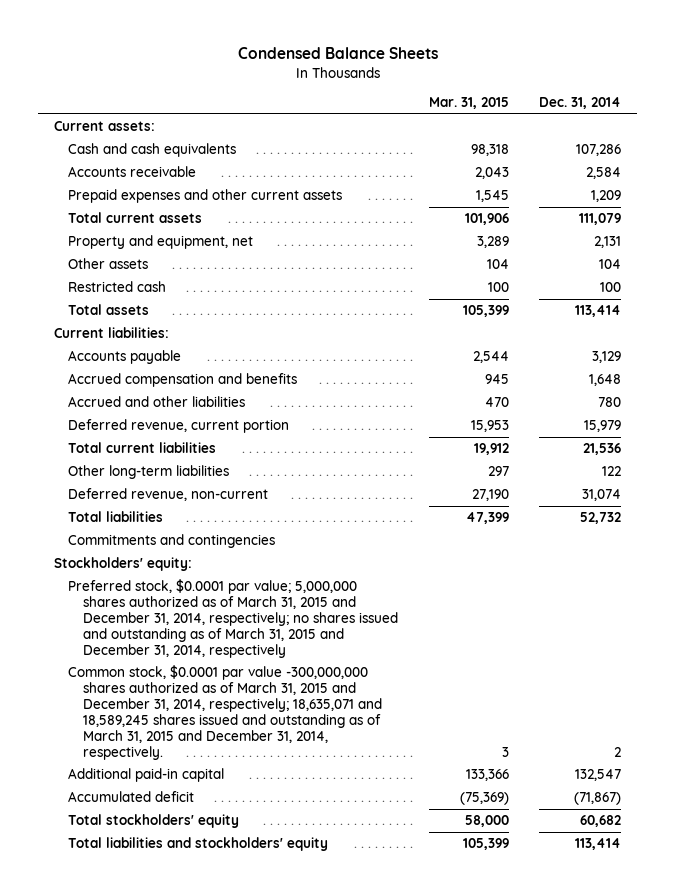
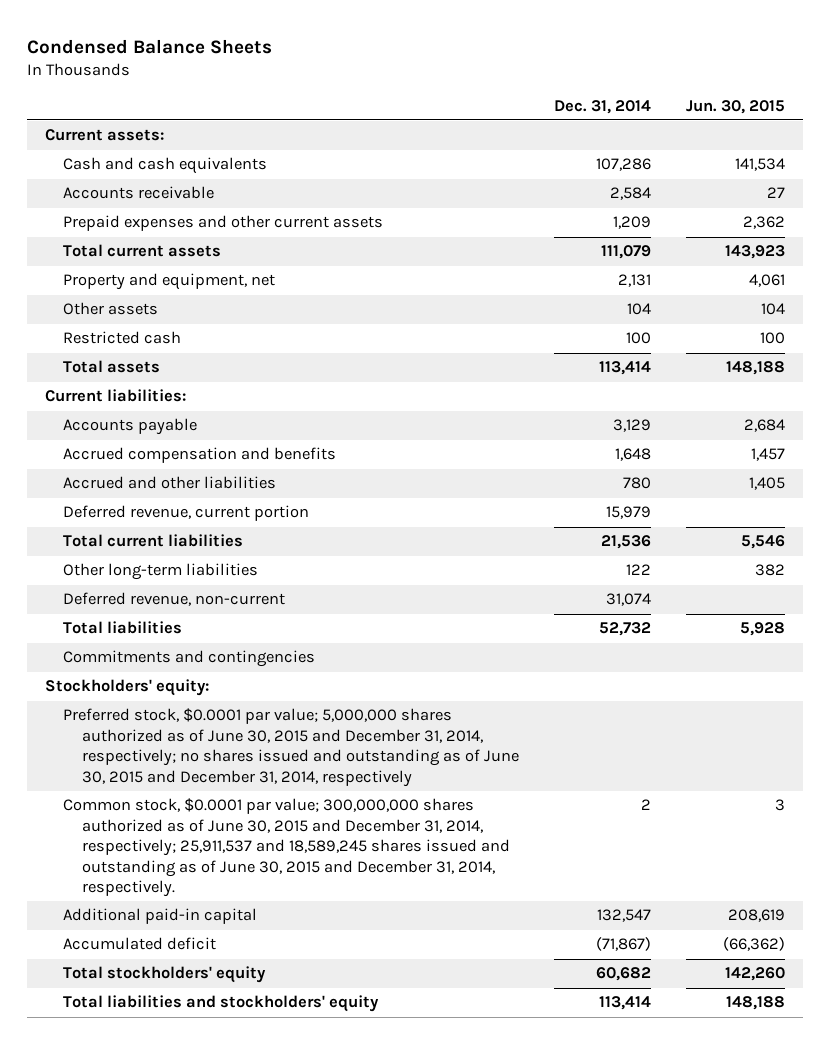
[428,97,509,110] Mar. 31, 2015 -> none
none -> [686,99,786,114] Jun. 30, 2015
[68,579,399,658] Preferred stock, $0.0001 par value; 5,000,000 shares authorized as of March 31, 2015 and December 31, 2014, respectively; no shares issued and outstanding as of March 31, 2015 and December 31, 2014, respectively -> [63,708,519,787] Preferred stock, $0.0001 par value; 5,000,000 shares authorized as of June 30, 2015 and December 31, 2014, respectively; no shares issued and outstanding as of June 30, 2015 and December 31, 2014, respectively
[68,665,383,760] Common stock, $0.0001 par value -300,000,000 shares authorized as of March 31, 2015 and December 31, 2014, respectively; 18,635,071 and 18,589,245 shares issued and outstanding as of March 31, 2015 and December 31, 2014, respectively. -> [63,798,510,898] Common stock, $0.0001 par value; 300,000,000 shares authorized as of June 30, 2015 and December 31, 2014, respectively; 25,911,537 and 18,589,245 shares issued and outstanding as of June 30, 2015 and December 31, 2014, respectively.

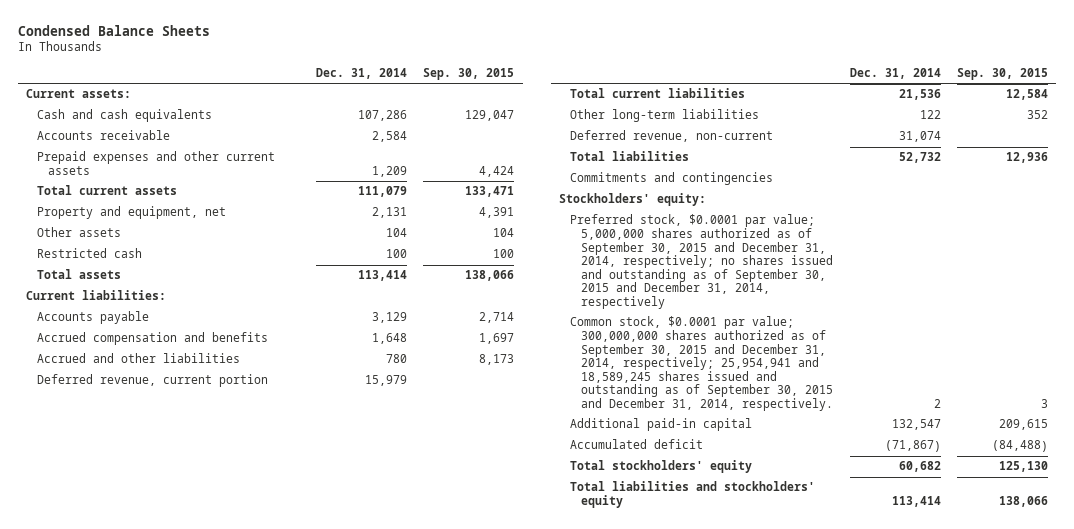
[686,99,786,114] Jun. 30, 2015 -> none
none -> [423,68,515,81] Sep. 30, 2015
[63,708,519,787] Preferred stock, $0.0001 par value; 5,000,000 shares authorized as of June 30, 2015 and December 31, 2014, respectively; no shares issued and outstanding as of June 30, 2015 and December 31, 2014, respectively -> [570,214,834,309] Preferred stock, $0.0001 par value; 5,000,000 shares authorized as of September 30, 2015 and December 31, 2014, respectively; no shares issued and outstanding as of September 30, 2015 and December 31, 2014, respectively
[63,798,510,898] Common stock, $0.0001 par value; 300,000,000 shares authorized as of June 30, 2015 and December 31, 2014, respectively; 25,911,537 and 18,589,245 shares issued and outstanding as of June 30, 2015 and December 31, 2014, respectively. -> [570,316,834,411] Common stock, $0.0001 par value; 300,000,000 shares authorized as of September 30, 2015 and December 31, 2014, respectively; 25,954,941 and 18,589,245 shares issued and outstanding as of September 30, 2015 and December 31, 2014, respectively.

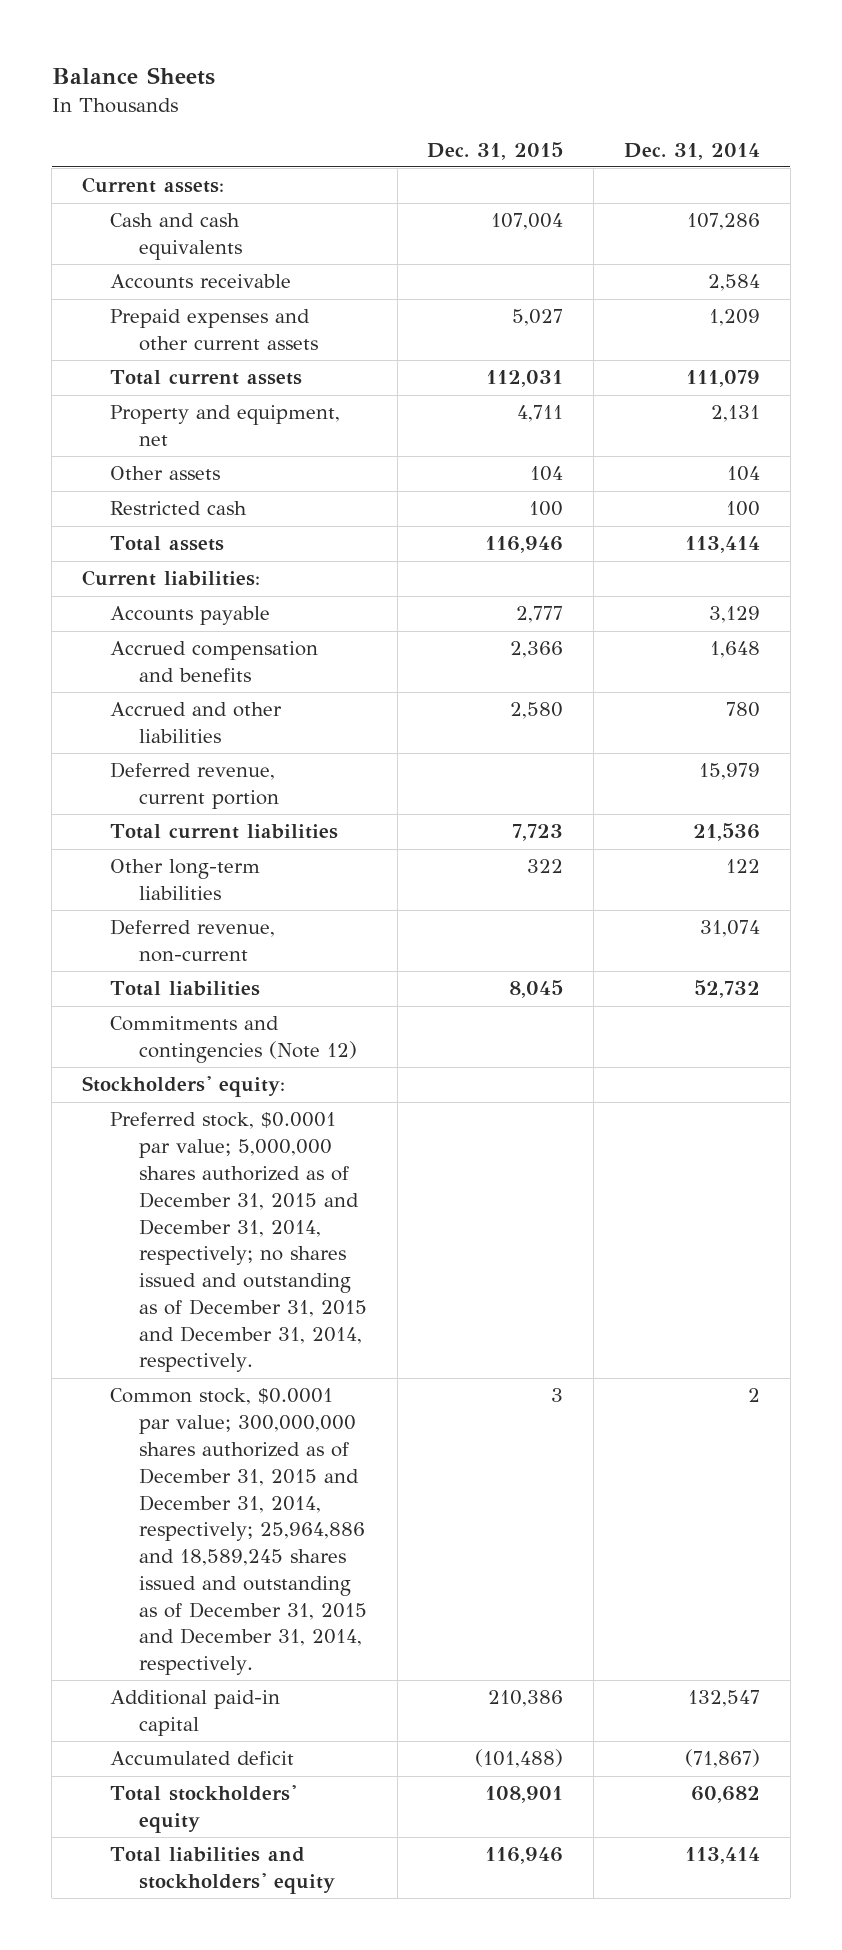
[17,24,210,36] Condensed Balance Sheets -> [51,66,215,85] Balance Sheets
[423,68,515,81] Sep. 30, 2015 -> none
none -> [427,141,564,160] Dec. 31, 2015
[570,172,774,186] Commitments and contingencies -> [110,1016,357,1064] Commitments and contingencies (Note 12)
[570,214,834,309] Preferred stock, $0.0001 par value; 5,000,000 shares authorized as of September 30, 2015 and December 31, 2014, respectively; no shares issued and outstanding as of September 30, 2015 and December 31, 2014, respectively -> [110,1112,367,1373] Preferred stock, $0.0001 par value; 5,000,000 shares authorized as of December 31, 2015 and December 31, 2014, respectively; no shares issued and outstanding as of December 31, 2015 and December 31, 2014, respectively.
[570,316,834,411] Common stock, $0.0001 par value; 300,000,000 shares authorized as of September 30, 2015 and December 31, 2014, respectively; 25,954,941 and 18,589,245 shares issued and outstanding as of September 30, 2015 and December 31, 2014, respectively. -> [110,1388,367,1676] Common stock, $0.0001 par value; 300,000,000 shares authorized as of December 31, 2015 and December 31, 2014, respectively; 25,964,886 and 18,589,245 shares issued and outstanding as of December 31, 2015 and December 31, 2014, respectively.

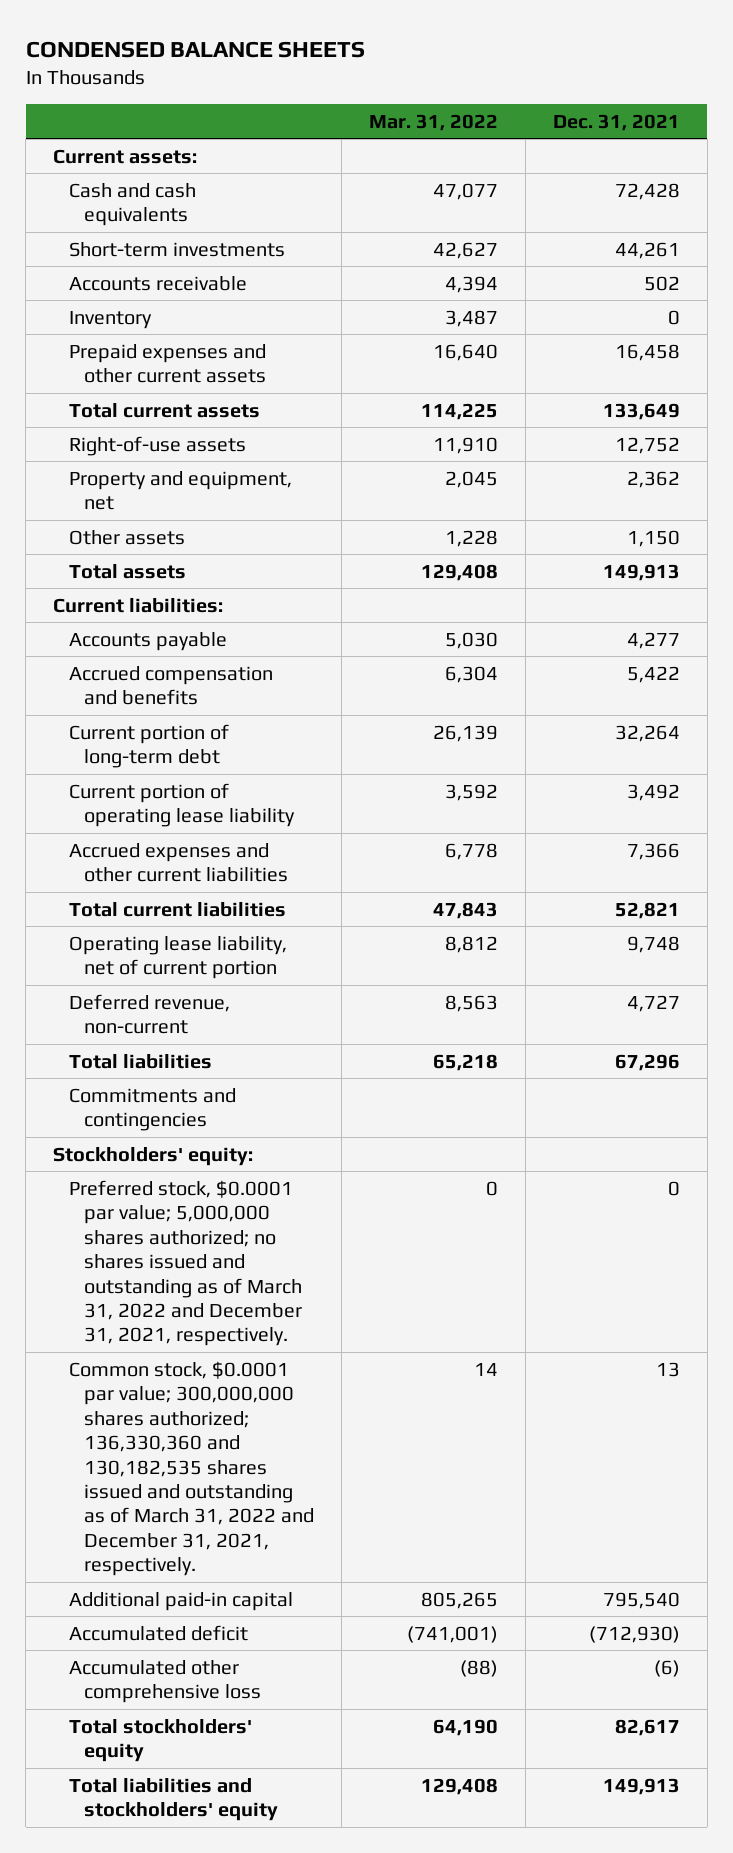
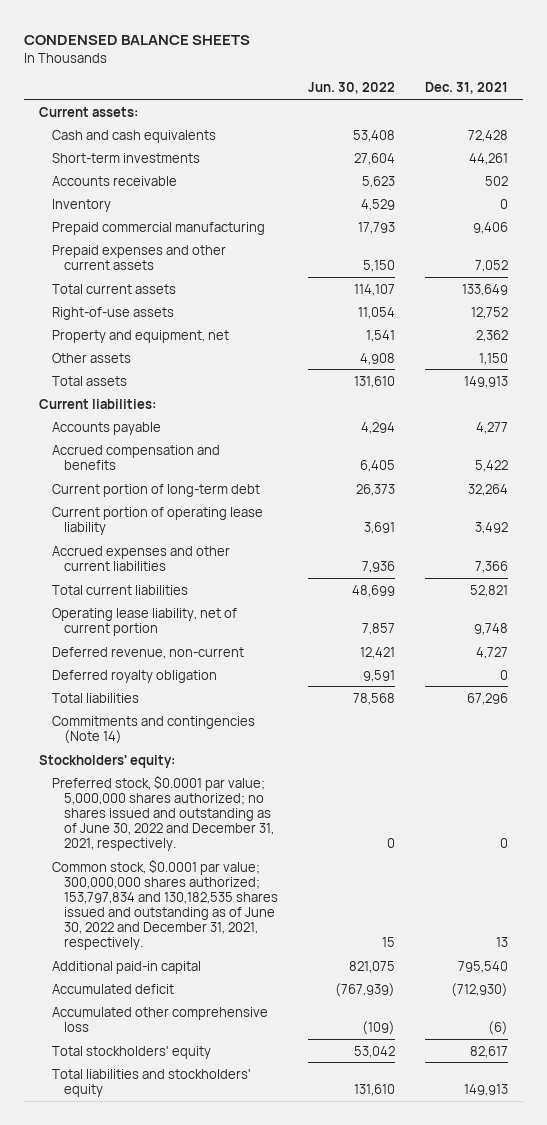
[369,113,499,131] Mar. 31, 2022 -> none
none -> [308,82,396,95] Jun. 30, 2022
none -> [51,221,265,235] Prepaid commercial manufacturing
[614,343,680,361] 16,458 -> [474,259,508,272] 7,052
none -> [51,669,217,683] Deferred royalty obligation
[68,1087,236,1132] Commitments and contingencies -> [51,715,255,744] Commitments and contingencies (Note 14)
[68,1179,303,1347] Preferred stock, $0.0001 par value; 5,000,000 shares authorized; no shares issued and outstanding as of March 31, 2022 and December 31, 2021, respectively. -> [51,774,275,852] Preferred stock, $0.0001 par value; 5,000,000 shares authorized; no shares issued and outstanding as of June 30, 2022 and December 31, 2021, respectively.
[68,1360,315,1577] Common stock, $0.0001 par value; 300,000,000 shares authorized; 136,330,360 and 130,182,535 shares issued and outstanding as of March 31, 2022 and December 31, 2021, respectively. -> [51,858,279,951] Common stock, $0.0001 par value; 300,000,000 shares authorized; 153,797,834 and 130,182,535 shares issued and outstanding as of June 30, 2022 and December 31, 2021, respectively.

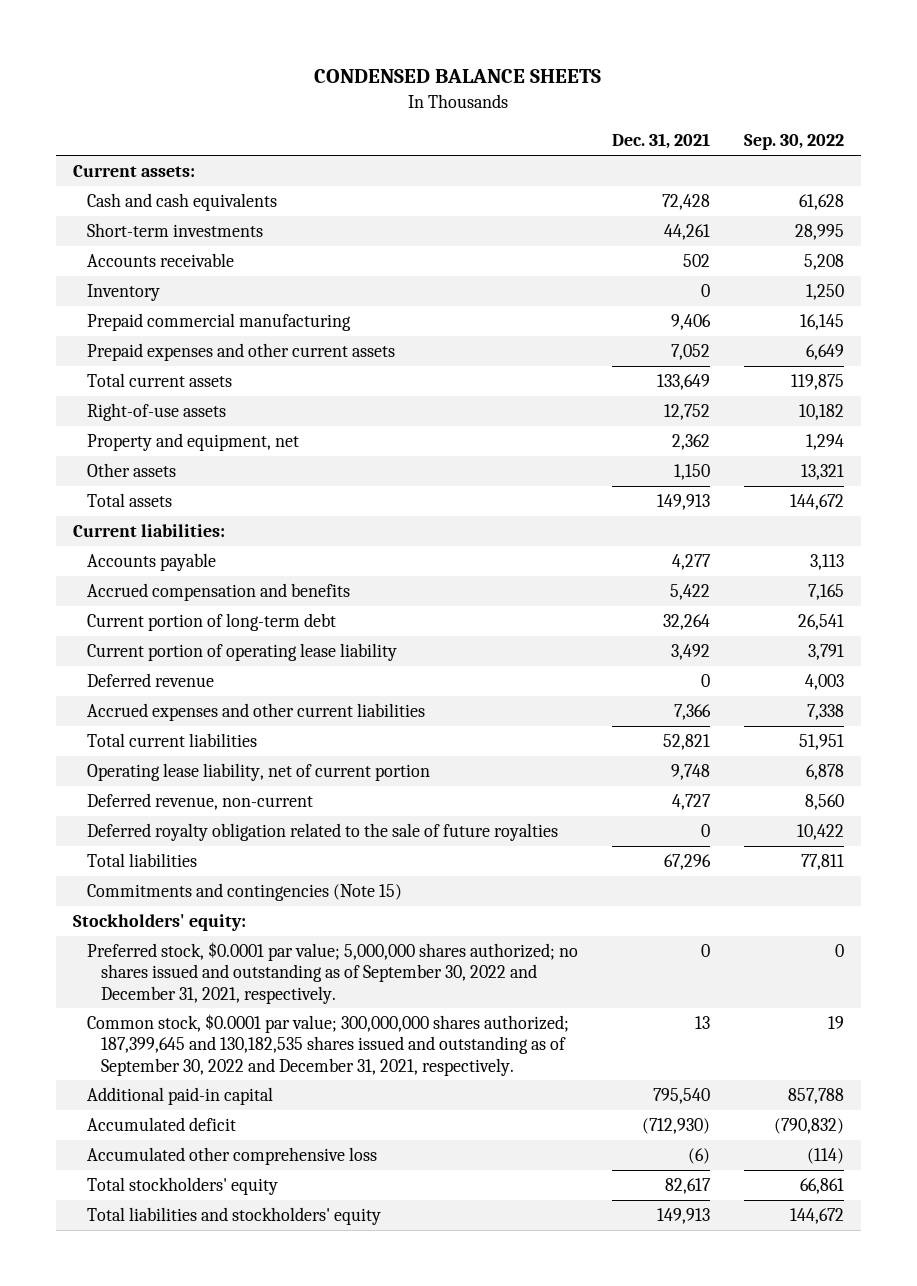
[308,82,396,95] Jun. 30, 2022 -> none
none -> [744,134,845,151] Sep. 30, 2022
none -> [86,672,214,687] Deferred revenue
[51,669,217,683] Deferred royalty obligation -> [86,822,558,841] Deferred royalty obligation related to the sale of future royalties
[51,715,255,744] Commitments and contingencies (Note 14) -> [86,882,402,901] Commitments and contingencies (Note 15)
[51,774,275,852] Preferred stock, $0.0001 par value; 5,000,000 shares authorized; no shares issued and outstanding as of June 30, 2022 and December 31, 2021, respectively. -> [86,941,578,1004] Preferred stock, $0.0001 par value; 5,000,000 shares authorized; no shares issued and outstanding as of September 30, 2022 and December 31, 2021, respectively.
[51,858,279,951] Common stock, $0.0001 par value; 300,000,000 shares authorized; 153,797,834 and 130,182,535 shares issued and outstanding as of June 30, 2022 and December 31, 2021, respectively. -> [86,1013,569,1076] Common stock, $0.0001 par value; 300,000,000 shares authorized; 187,399,645 and 130,182,535 shares issued and outstanding as of September 30, 2022 and December 31, 2021, respectively.

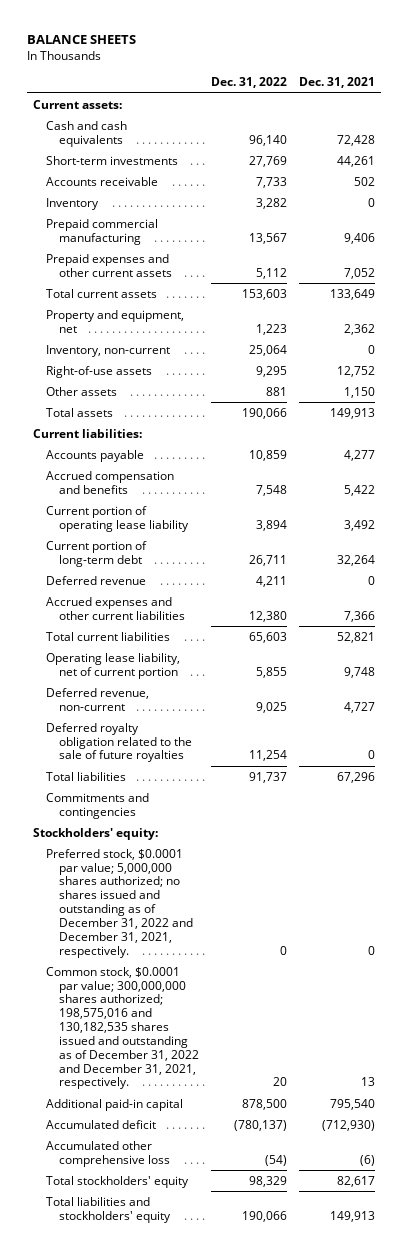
[314,69,602,84] CONDENSED BALANCE SHEETS -> [26,35,136,45] BALANCE SHEETS
[744,134,845,151] Sep. 30, 2022 -> none
none -> [210,77,287,89] Dec. 31, 2022
none -> [45,344,170,357] Inventory, non-current
[86,402,226,421] Right-of-use assets -> [45,365,152,378] Right-of-use assets
[86,612,336,631] Current portion of long-term debt -> [45,540,147,567] Current portion of long-term debt
[86,882,402,901] Commitments and contingencies (Note 15) -> [45,792,149,819] Commitments and contingencies
[86,941,578,1004] Preferred stock, $0.0001 par value; 5,000,000 shares authorized; no shares issued and outstanding as of September 30, 2022 and December 31, 2021, respectively. -> [45,848,194,958] Preferred stock, $0.0001 par value; 5,000,000 shares authorized; no shares issued and outstanding as of December 31, 2022 and December 31, 2021, respectively.
[86,1013,569,1076] Common stock, $0.0001 par value; 300,000,000 shares authorized; 187,399,645 and 130,182,535 shares issued and outstanding as of September 30, 2022 and December 31, 2021, respectively. -> [45,966,200,1090] Common stock, $0.0001 par value; 300,000,000 shares authorized; 198,575,016 and 130,182,535 shares issued and outstanding as of December 31, 2022 and December 31, 2021, respectively.

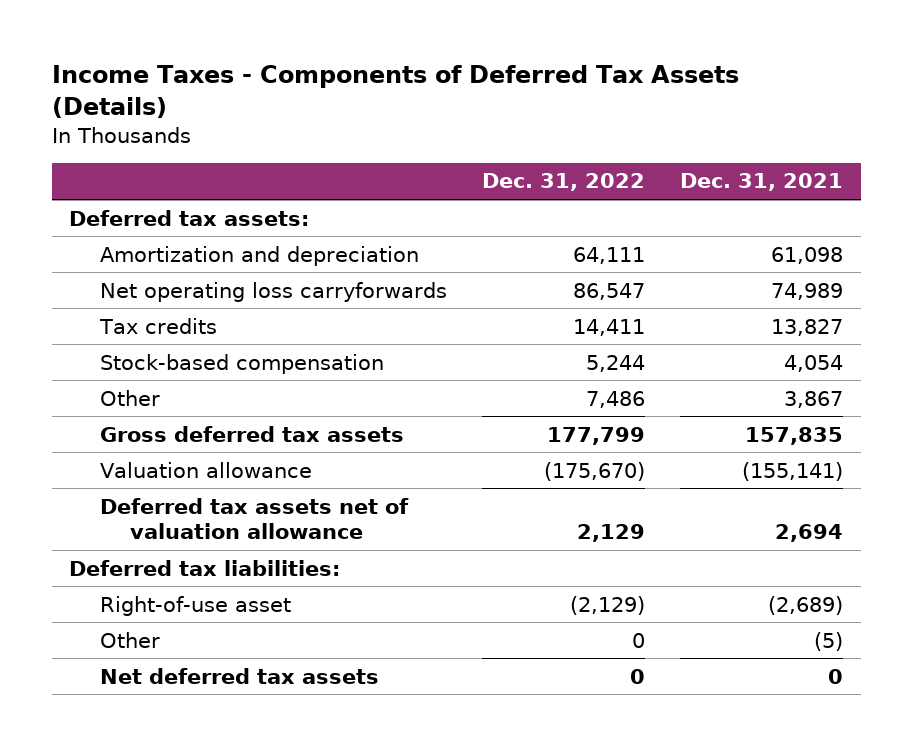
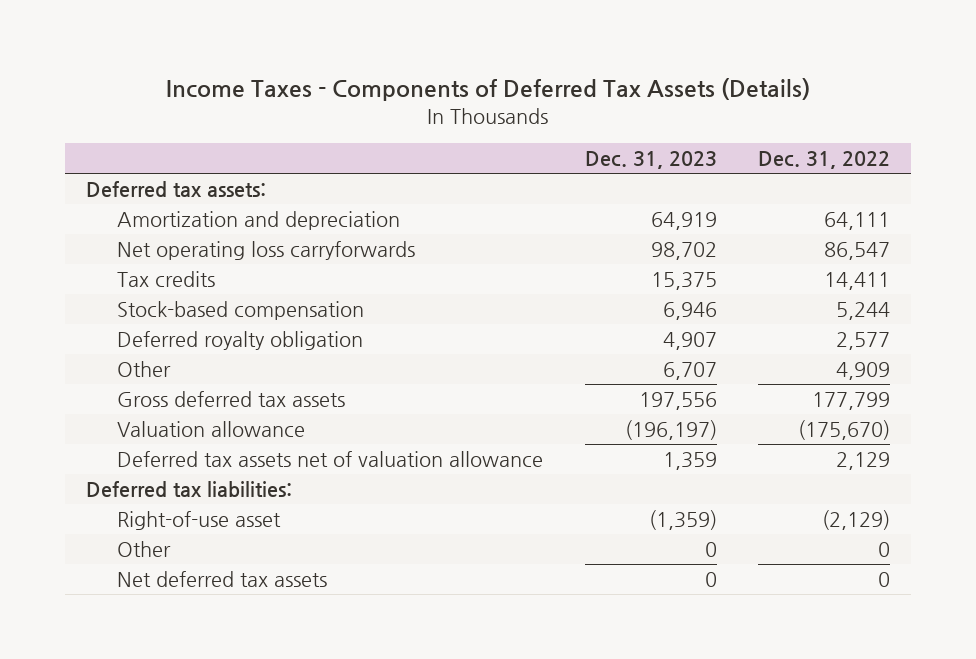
[679,173,843,192] Dec. 31, 2021 -> none
none -> [584,151,717,170] Dec. 31, 2023
none -> [116,331,363,351] Deferred royalty obligation
[585,390,645,408] 7,486 -> [836,362,891,381] 4,909

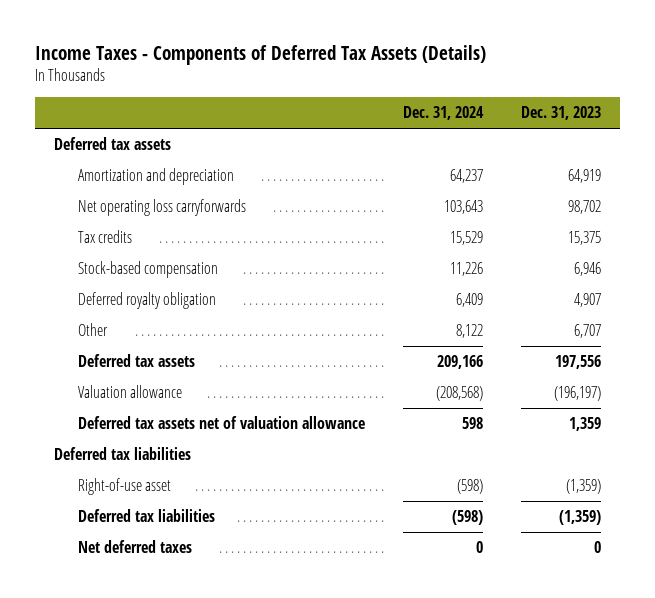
[758,151,891,170] Dec. 31, 2022 -> none
none -> [402,106,484,121] Dec. 31, 2024
[85,181,266,198] Deferred tax assets: -> [54,136,172,150] Deferred tax assets
[116,391,345,408] Gross deferred tax assets -> [77,353,195,367] Deferred tax assets
[85,481,292,498] Deferred tax liabilities: -> [54,446,192,460] Deferred tax liabilities
[116,541,171,558] Other -> none
none -> [77,508,215,522] Deferred tax liabilities
[116,571,327,588] Net deferred tax assets -> [77,539,192,553] Net deferred taxes

